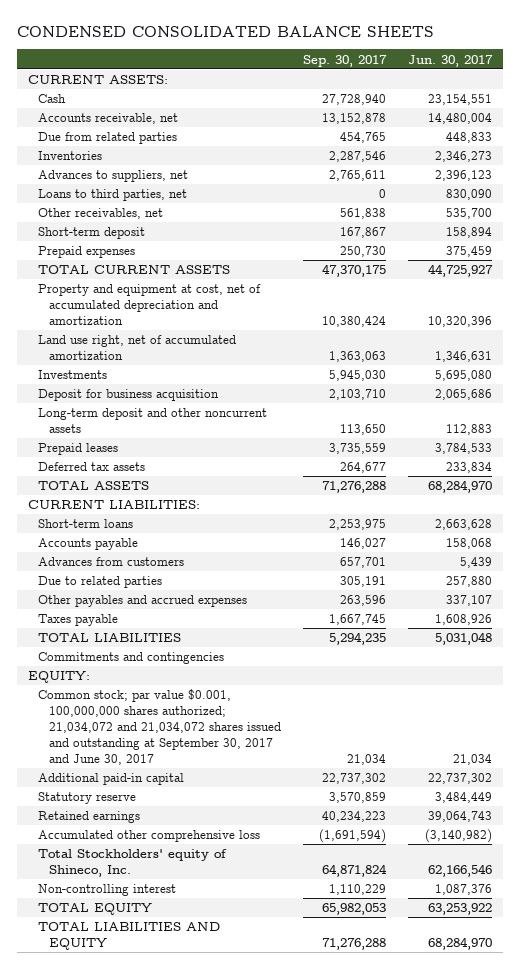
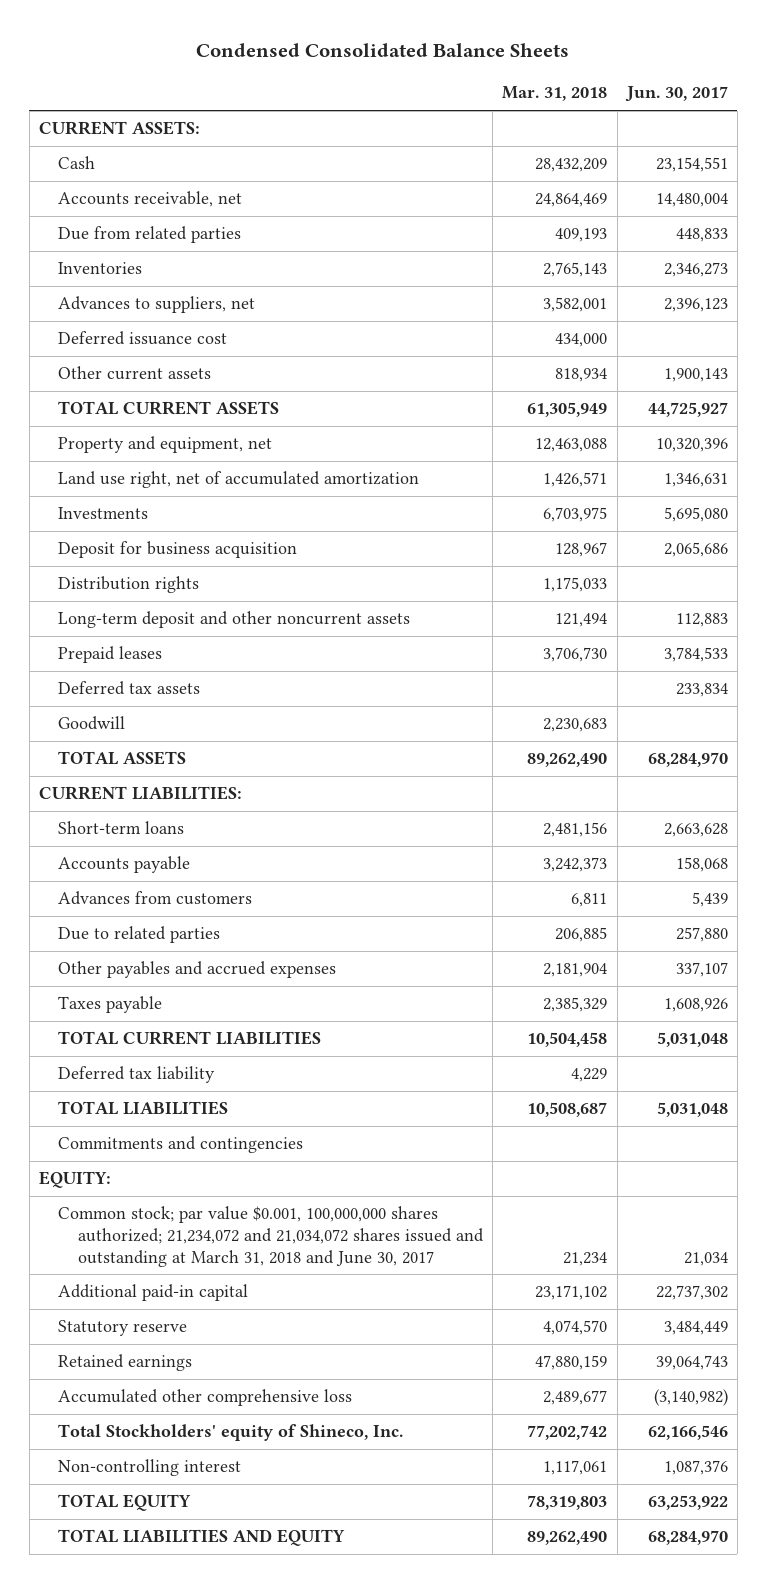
[17,25,435,37] CONDENSED CONSOLIDATED BALANCE SHEETS -> [196,43,570,58] Condensed Consolidated Balance Sheets
[302,54,387,67] Sep. 30, 2017 -> none
none -> [502,86,608,102] Mar. 31, 2018
[38,189,188,202] Loans to third parties, net -> none
[38,208,164,220] Other receivables, net -> none
[38,227,146,240] Short-term deposit -> none
[38,246,136,259] Prepaid expenses -> none
none -> [58,331,228,346] Deferred issuance cost
none -> [58,366,212,381] Other current assets
[38,284,262,325] Property and equipment at cost, net of accumulated depreciation and amortization -> [58,436,273,454] Property and equipment, net
none -> [58,576,200,594] Distribution rights
none -> [58,716,126,731] Goodwill
none -> [58,1031,322,1046] TOTAL CURRENT LIABILITIES
none -> [58,1066,216,1084] Deferred tax liability
[38,689,281,765] Common stock; par value $0.001, 100,000,000 shares authorized; 21,034,072 and 21,034,072 shares issued and outstanding at September 30, 2017 and June 30, 2017 -> [58,1206,485,1267] Common stock; par value $0.001, 100,000,000 shares authorized; 21,234,072 and 21,034,072 shares issued and outstanding at March 31, 2018 and June 30, 2017

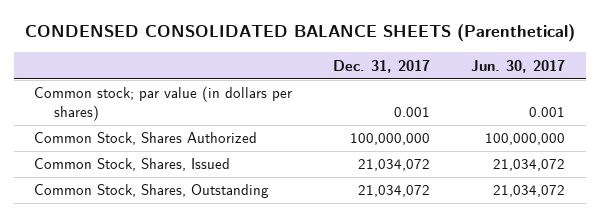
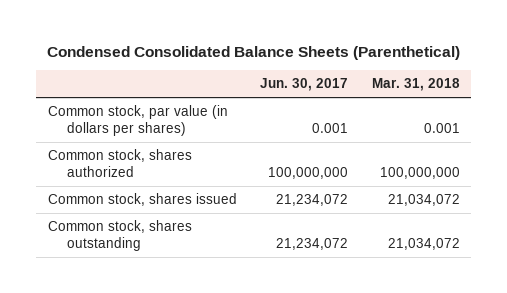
[24,24,575,43] CONDENSED CONSOLIDATED BALANCE SHEETS (Parenthetical) -> [46,45,460,60] Condensed Consolidated Balance Sheets (Parenthetical)
[333,59,431,73] Dec. 31, 2017 -> none
none -> [371,78,460,92] Mar. 31, 2018
[34,86,293,121] Common stock; par value (in dollars per shares) -> [47,105,228,136] Common stock, par value (in dollars per shares)
[34,132,258,146] Common Stock, Shares Authorized -> [47,149,192,177] Common stock, shares authorized
[34,158,231,172] Common Stock, Shares, Issued -> [47,193,237,207] Common stock, shares issued
[493,159,566,172] 21,034,072 -> [276,194,349,207] 21,234,072
[34,184,270,199] Common Stock, Shares, Outstanding -> [47,220,192,251] Common stock, shares outstanding
[493,185,566,198] 21,034,072 -> [276,237,349,250] 21,234,072

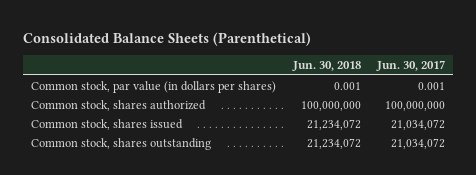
[46,45,460,60] Condensed Consolidated Balance Sheets (Parenthetical) -> [23,31,312,46] Consolidated Balance Sheets (Parenthetical)
[371,78,460,92] Mar. 31, 2018 -> none
none -> [291,60,361,71] Jun. 30, 2018
[276,194,349,207] 21,234,072 -> [390,118,445,130] 21,034,072
[276,237,349,250] 21,234,072 -> [390,137,445,149] 21,034,072

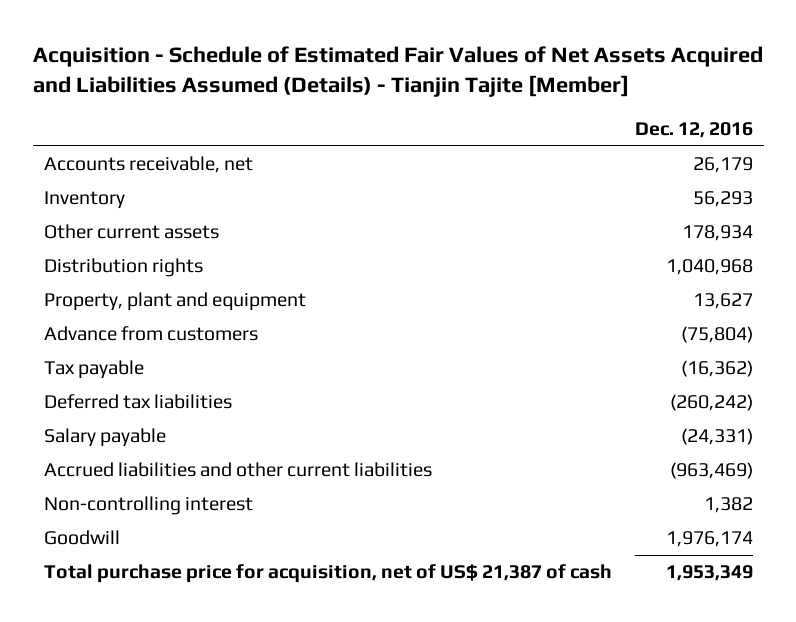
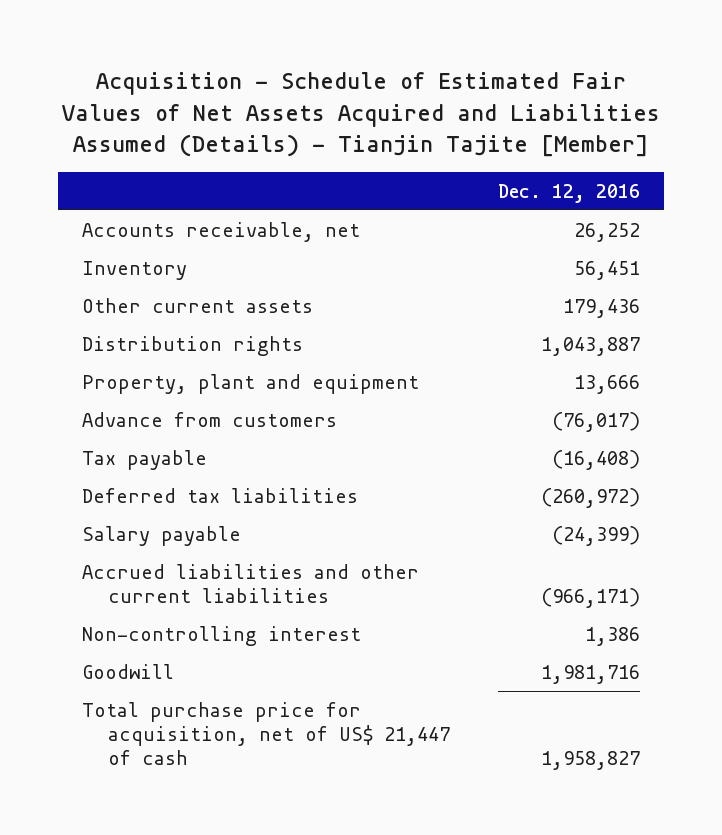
[692,157,753,174] 26,179 -> [574,222,641,242] 26,252
[692,191,753,208] 56,293 -> [574,260,641,280] 56,451
[681,225,753,242] 178,934 -> [563,298,641,318] 179,436
[665,259,753,276] 1,040,968 -> [541,336,641,356] 1,043,887
[692,293,753,310] 13,627 -> [574,374,641,394] 13,666
[680,326,753,344] (75,804) -> [552,411,641,432] (76,017)
[680,360,753,378] (16,362) -> [552,449,641,470] (16,408)
[669,394,753,412] (260,242) -> [541,487,641,508] (260,972)
[680,428,753,446] (24,331) -> [552,525,641,546] (24,399)
[669,462,753,480] (963,469) -> [541,588,641,609] (966,171)
[703,497,753,514] 1,382 -> [585,626,641,646] 1,386
[665,531,753,548] 1,976,174 -> [541,664,641,684] 1,981,716
[43,564,612,584] Total purchase price for acquisition, net of US$ 21,387 of cash -> [82,701,450,766] Total purchase price for acquisition, net of US$ 21,447 of cash
[665,565,753,582] 1,953,349 -> [541,751,641,771] 1,958,827

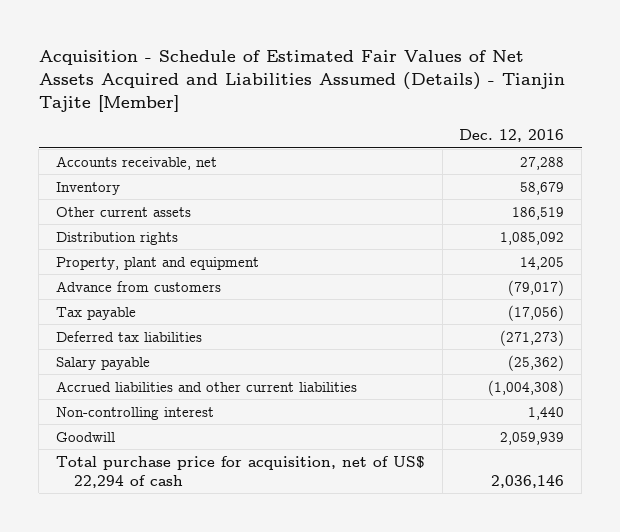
[574,222,641,242] 26,252 -> [520,156,565,170] 27,288
[574,260,641,280] 56,451 -> [520,181,565,195] 58,679
[563,298,641,318] 179,436 -> [512,206,565,220] 186,519
[541,336,641,356] 1,043,887 -> [500,231,565,245] 1,085,092
[574,374,641,394] 13,666 -> [520,256,565,270] 14,205
[552,411,641,432] (76,017) -> [508,279,565,296] (79,017)
[552,449,641,470] (16,408) -> [508,304,565,321] (17,056)
[541,487,641,508] (260,972) -> [500,329,565,346] (271,273)
[552,525,641,546] (24,399) -> [508,354,565,371] (25,362)
[541,588,641,609] (966,171) -> [488,379,565,396] (1,004,308)
[585,626,641,646] 1,386 -> [528,406,565,420] 1,440
[541,664,641,684] 1,981,716 -> [500,431,565,445] 2,059,939
[82,701,450,766] Total purchase price for acquisition, net of US$ 21,447 of cash -> [55,455,425,488] Total purchase price for acquisition, net of US$ 22,294 of cash
[541,751,641,771] 1,958,827 -> [491,474,565,488] 2,036,146

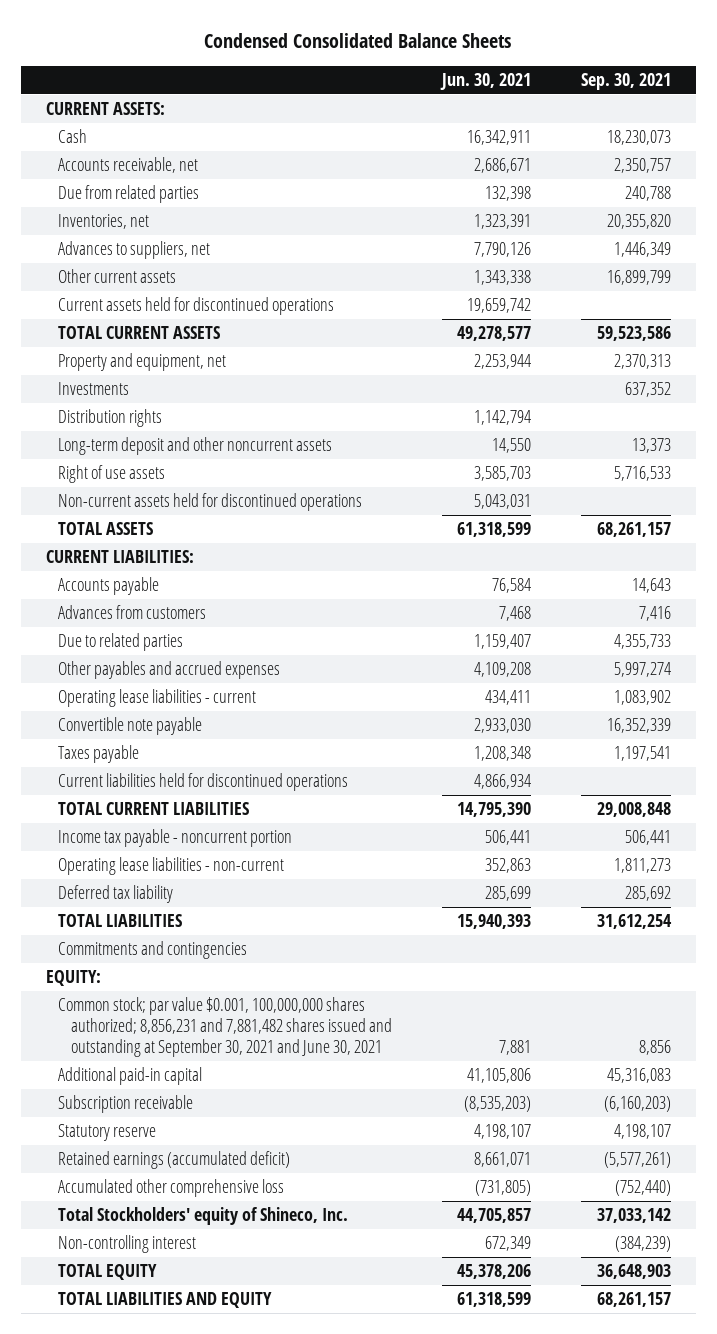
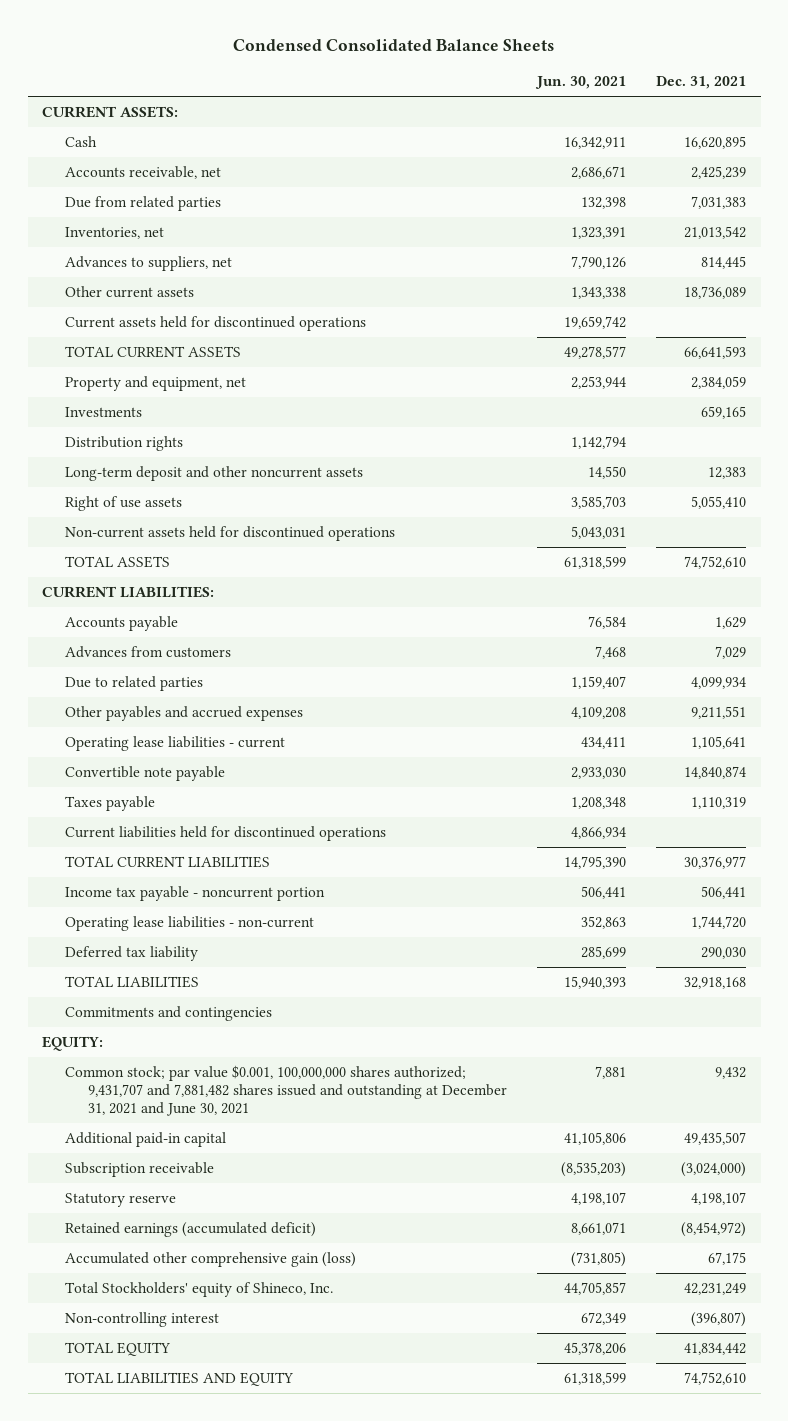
[580,72,671,90] Sep. 30, 2021 -> none
none -> [655,76,746,90] Dec. 31, 2021
[58,997,392,1058] Common stock; par value $0.001, 100,000,000 shares authorized; 8,856,231 and 7,881,482 shares issued and outstanding at September 30, 2021 and June 30, 2021 -> [65,1064,508,1116] Common stock; par value $0.001, 100,000,000 shares authorized; 9,431,707 and 7,881,482 shares issued and outstanding at December 31, 2021 and June 30, 2021
[58,1179,285,1198] Accumulated other comprehensive loss -> [65,1251,357,1267] Accumulated other comprehensive gain (loss)

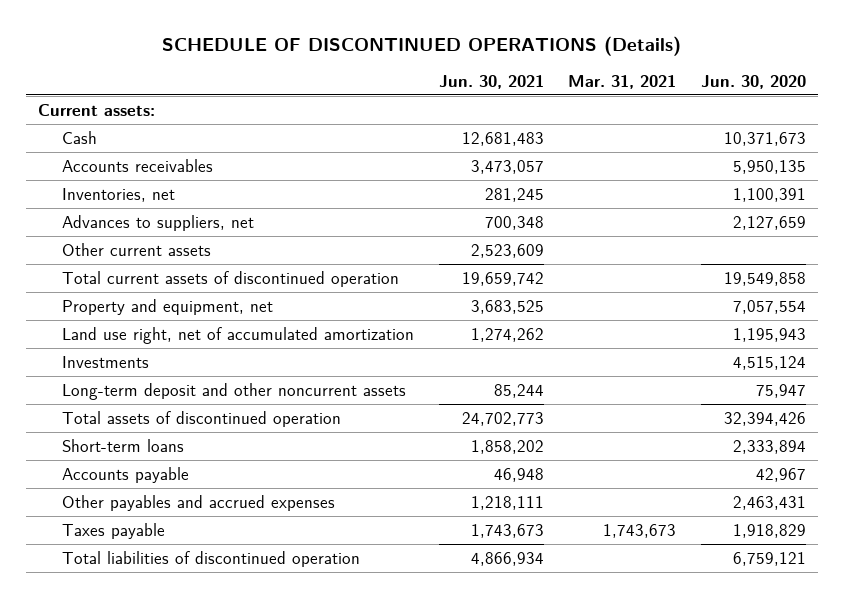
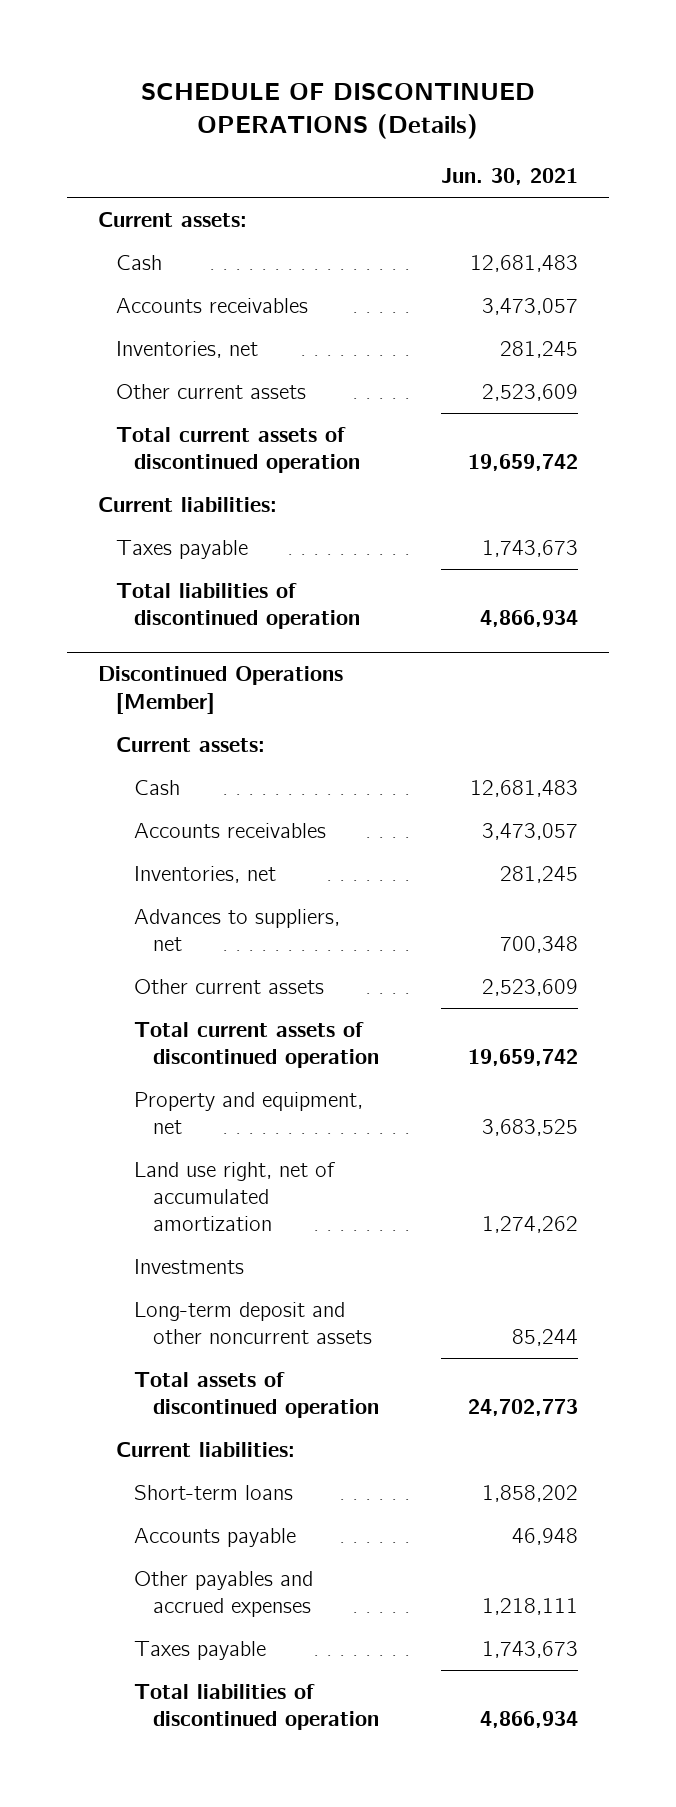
[568,74,677,89] Mar. 31, 2021 -> none
[701,74,807,89] Jun. 30, 2020 -> none
none -> [116,383,307,399] Other current assets
none -> [116,426,361,474] Total current assets of discontinued operation
none -> [97,496,277,512] Current liabilities:
none -> [116,539,249,559] Taxes payable
none -> [116,582,361,630] Total liabilities of discontinued operation
none -> [97,666,343,714] Discontinued Operations [Member]
none -> [116,736,266,752] Current assets:
none -> [134,779,181,795] Cash
none -> [134,822,327,838] Accounts receivables
none -> [134,865,277,883] Inventories, net
none -> [116,1441,296,1457] Current liabilities:

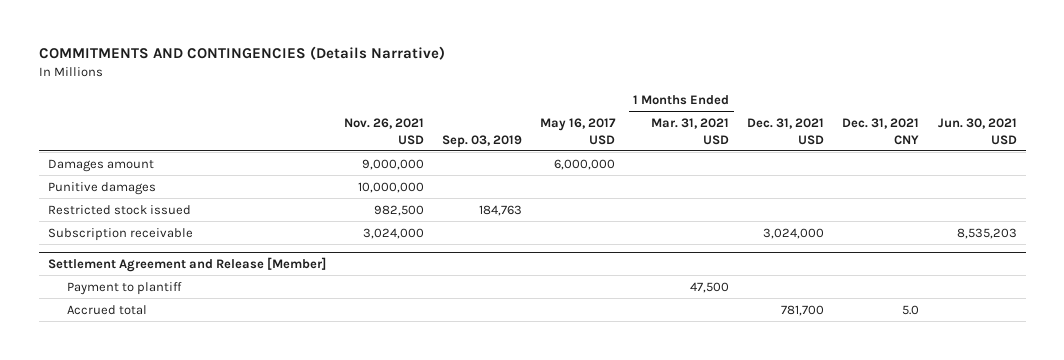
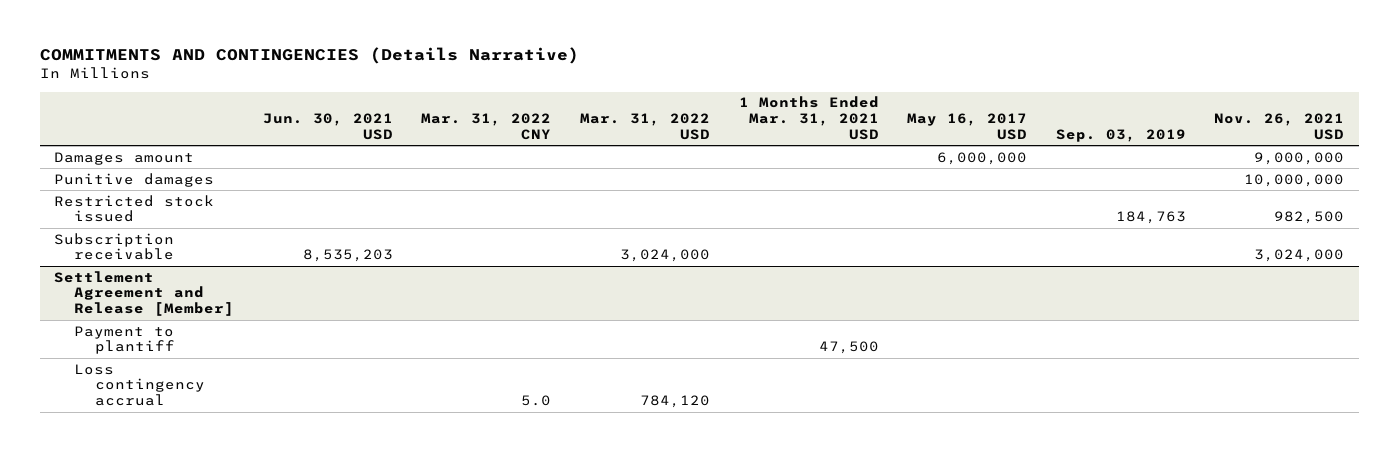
[747,118,825,145] Dec. 31, 2021 USD -> none
[842,118,920,145] Dec. 31, 2021 CNY -> none
none -> [421,113,552,141] Mar. 31, 2022 CNY
none -> [580,113,711,141] Mar. 31, 2022 USD
[66,304,147,315] Accrued total -> [74,363,205,407] Loss contingency accrual

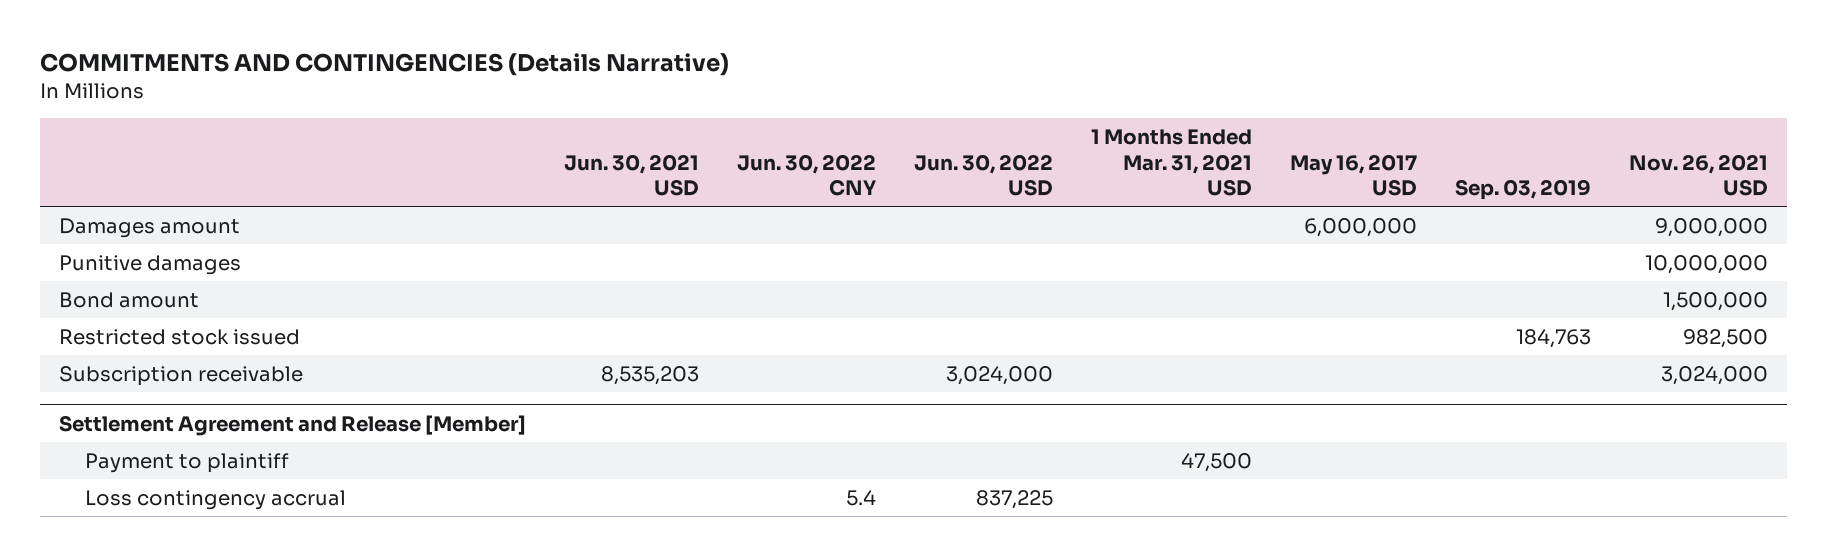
[421,113,552,141] Mar. 31, 2022 CNY -> none
[580,113,711,141] Mar. 31, 2022 USD -> none
none -> [736,153,876,196] Jun. 30, 2022 CNY
none -> [913,153,1053,196] Jun. 30, 2022 USD
none -> [58,291,199,308] Bond amount
[74,325,175,355] Payment to plantiff -> [85,452,290,473] Payment to plaintiff

